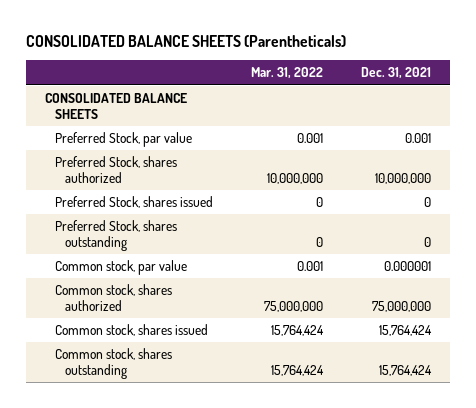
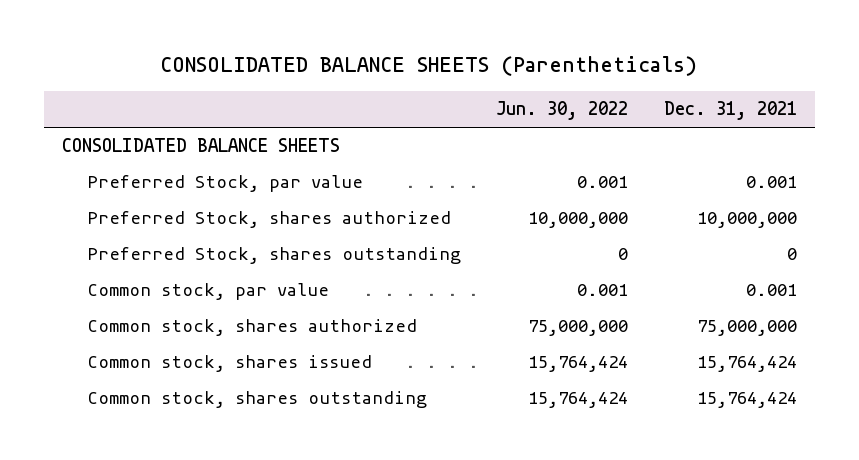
[250,67,323,80] Mar. 31, 2022 -> none
none -> [496,101,629,121] Jun. 30, 2022
[54,196,213,209] Preferred Stock, shares issued -> none
[383,261,431,272] 0.000001 -> [746,284,798,297] 0.001

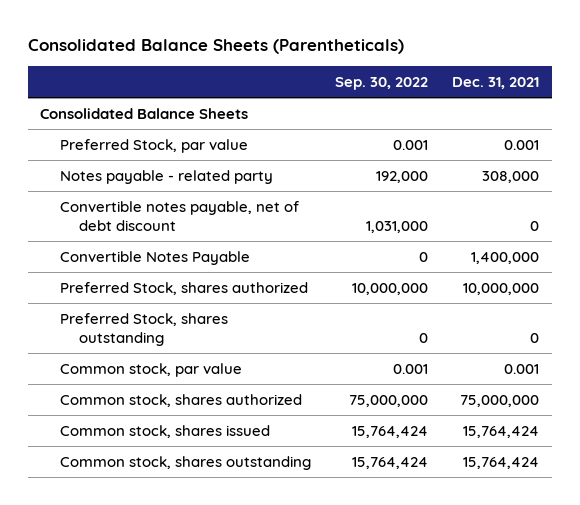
[160,56,698,77] CONSOLIDATED BALANCE SHEETS (Parentheticals) -> [28,39,405,55] Consolidated Balance Sheets (Parentheticals)
[496,101,629,121] Jun. 30, 2022 -> none
none -> [335,77,429,91] Sep. 30, 2022
[61,138,340,153] CONSOLIDATED BALANCE SHEETS -> [40,107,249,119] Consolidated Balance Sheets
none -> [59,169,273,184] Notes payable - related party
none -> [59,200,299,232] Convertible notes payable, net of debt discount
none -> [59,250,250,265] Convertible Notes Payable

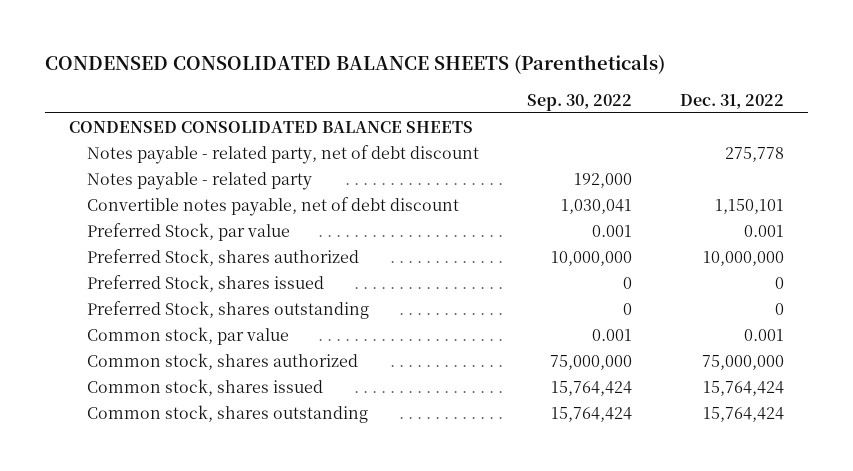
[28,39,405,55] Consolidated Balance Sheets (Parentheticals) -> [45,54,666,75] CONDENSED CONSOLIDATED BALANCE SHEETS (Parentheticals)
[452,77,540,90] Dec. 31, 2021 -> none
none -> [679,93,784,109] Dec. 31, 2022
[40,107,249,119] Consolidated Balance Sheets -> [68,121,473,134] CONDENSED CONSOLIDATED BALANCE SHEETS
none -> [87,145,480,165] Notes payable - related party, net of debt discount
[59,250,250,265] Convertible Notes Payable -> none
[366,221,429,234] 1,031,000 -> [560,199,632,215] 1,030,041
[59,138,248,153] Preferred Stock, par value -> [87,223,291,242] Preferred Stock, par value
none -> [87,275,325,293] Preferred Stock, shares issued

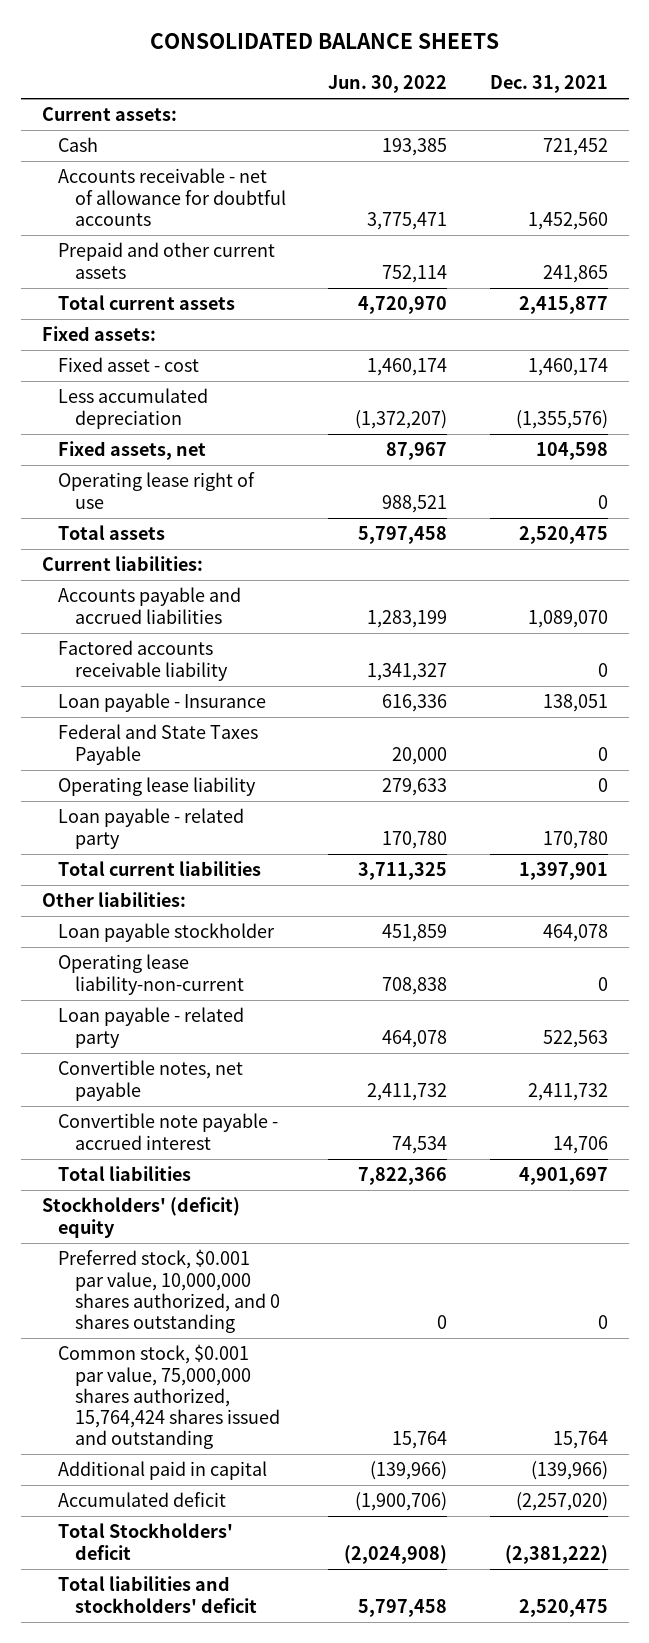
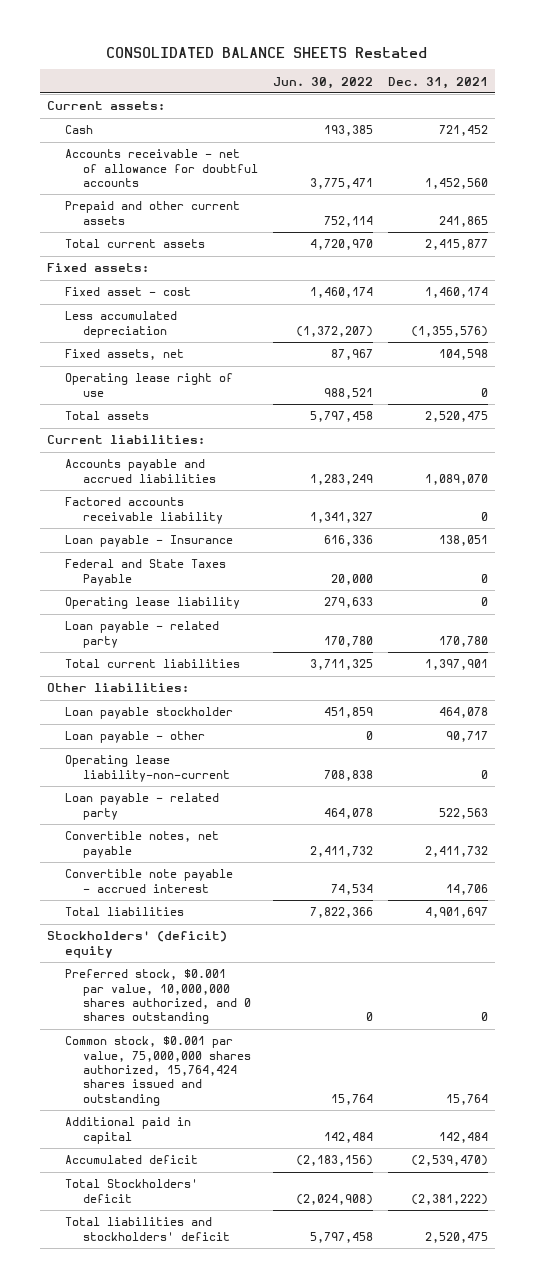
[149,32,499,49] CONSOLIDATED BALANCE SHEETS -> [106,46,428,58] CONSOLIDATED BALANCE SHEETS Restated
[367,609,448,628] 1,283,199 -> [309,473,373,485] 1,283,249
none -> [65,731,206,744] Loan payable - other
[370,1461,448,1481] (139,966) -> [323,1131,373,1143] 142,484
[530,1461,608,1481] (139,966) -> [438,1131,488,1143] 142,484
[355,1492,448,1512] (1,900,706) -> [295,1155,373,1167] (2,183,156)
[515,1492,608,1512] (2,257,020) -> [410,1155,488,1167] (2,539,470)

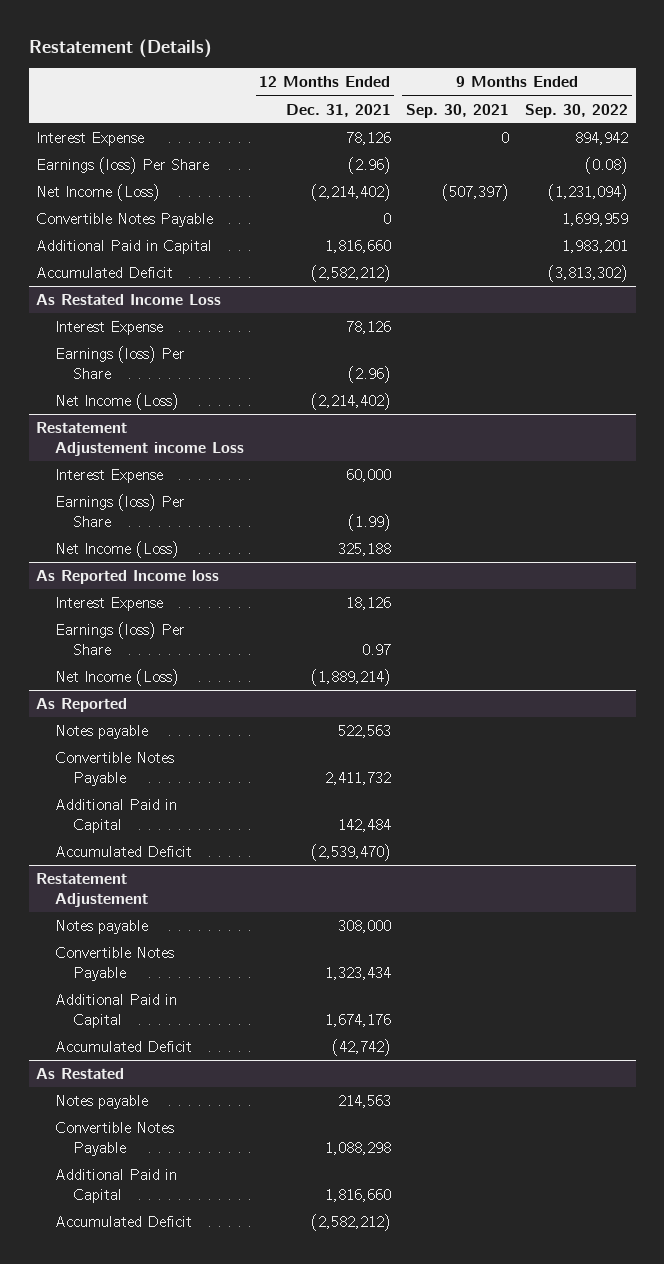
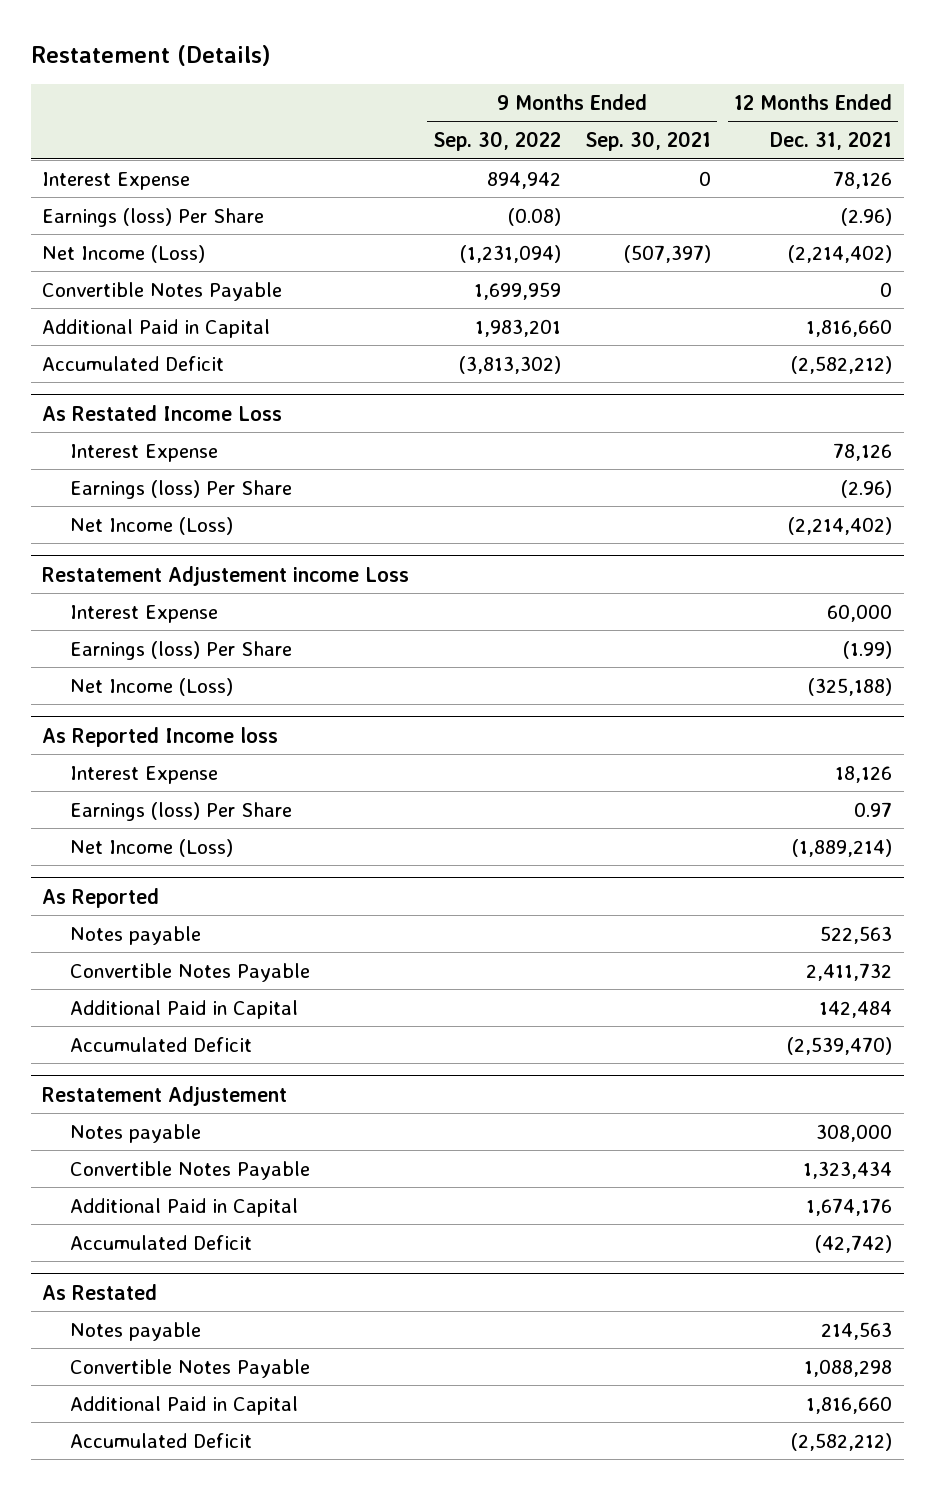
[337,542,391,556] 325,188 -> [808,677,893,696] (325,188)

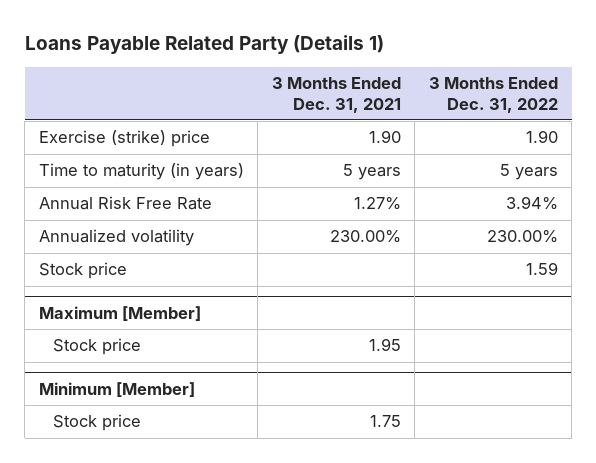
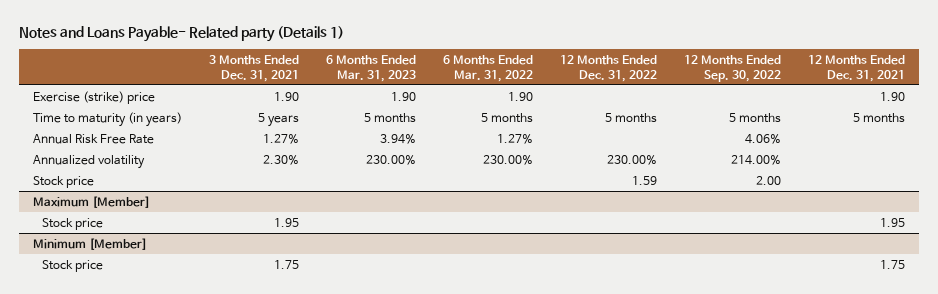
[24,35,384,55] Loans Payable Related Party (Details 1) -> [18,26,344,43] Notes and Loans Payable- Related party (Details 1)
[428,77,558,113] 3 Months Ended Dec. 31, 2022 -> none
none -> [325,54,416,82] 6 Months Ended Mar. 31, 2023
none -> [442,54,533,82] 6 Months Ended Mar. 31, 2022
none -> [559,54,657,82] 12 Months Ended Dec. 31, 2022
none -> [684,54,782,82] 12 Months Ended Sep. 30, 2022
none -> [808,54,906,82] 12 Months Ended Dec. 31, 2021
[329,230,401,244] 230.00% -> [262,154,299,165] 2.30%

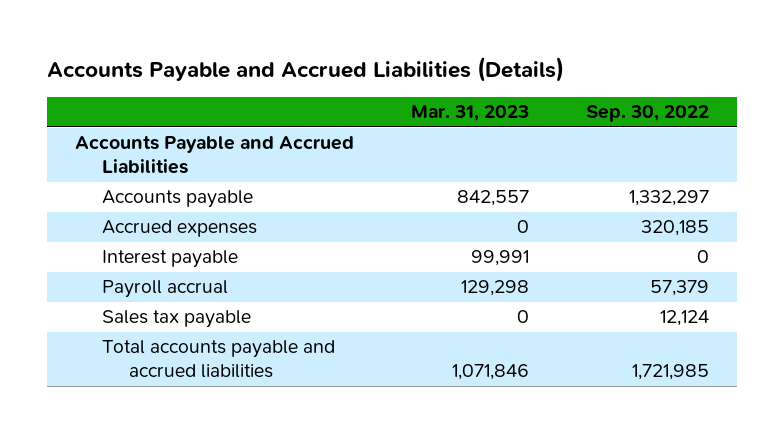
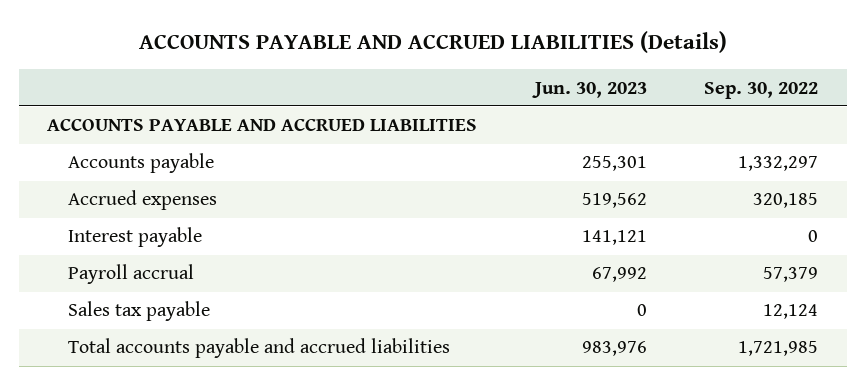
[46,57,564,83] Accounts Payable and Accrued Liabilities (Details) -> [138,31,727,54] ACCOUNTS PAYABLE AND ACCRUED LIABILITIES (Details)
[411,105,530,122] Mar. 31, 2023 -> none
none -> [531,81,647,98] Jun. 30, 2023
[75,136,355,175] Accounts Payable and Accrued Liabilities -> [47,118,478,132] ACCOUNTS PAYABLE AND ACCRUED LIABILITIES

